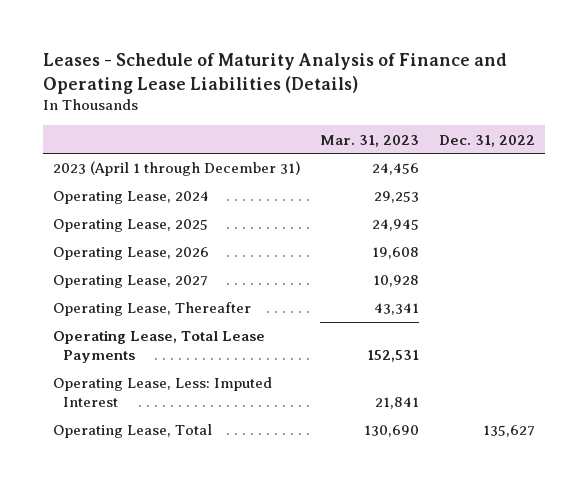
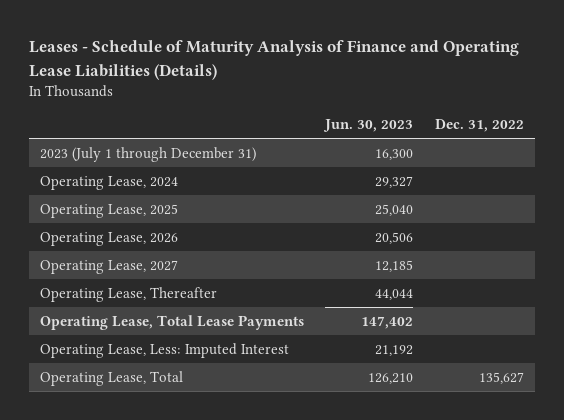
[320,134,420,147] Mar. 31, 2023 -> none
none -> [323,119,414,133] Jun. 30, 2023
[52,161,301,177] 2023 (April 1 through December 31) -> [39,146,256,162] 2023 (July 1 through December 31)

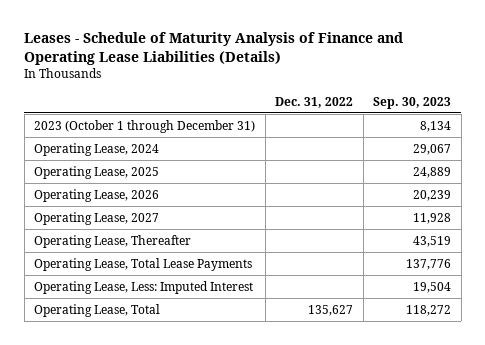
[323,119,414,133] Jun. 30, 2023 -> none
none -> [373,97,452,110] Sep. 30, 2023
[39,146,256,162] 2023 (July 1 through December 31) -> [34,119,256,133] 2023 (October 1 through December 31)

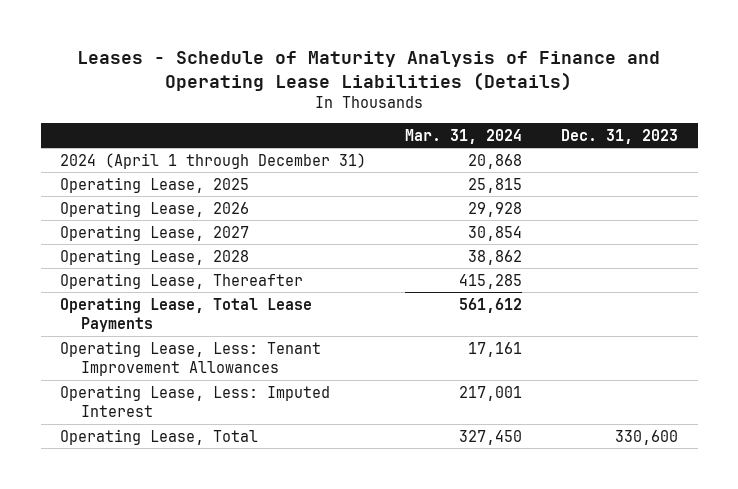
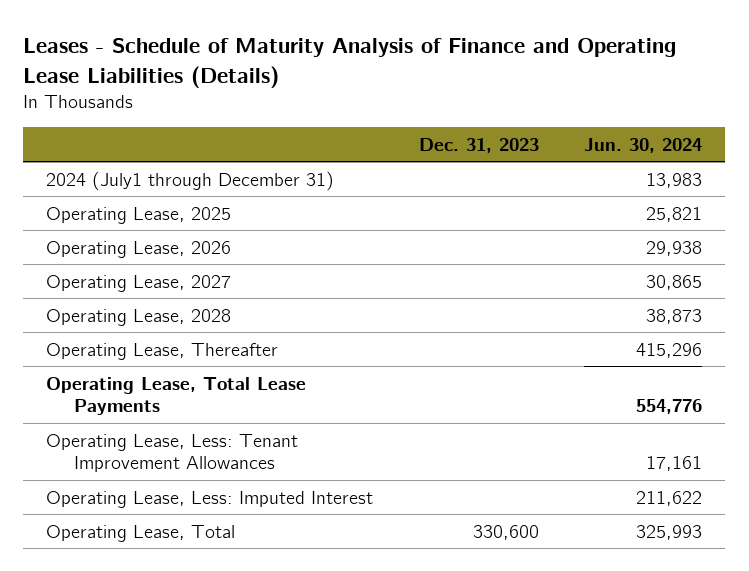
[405,128,523,144] Mar. 31, 2024 -> none
none -> [584,137,703,153] Jun. 30, 2024
[60,152,367,169] 2024 (April 1 through December 31) -> [46,170,335,191] 2024 (July1 through December 31)

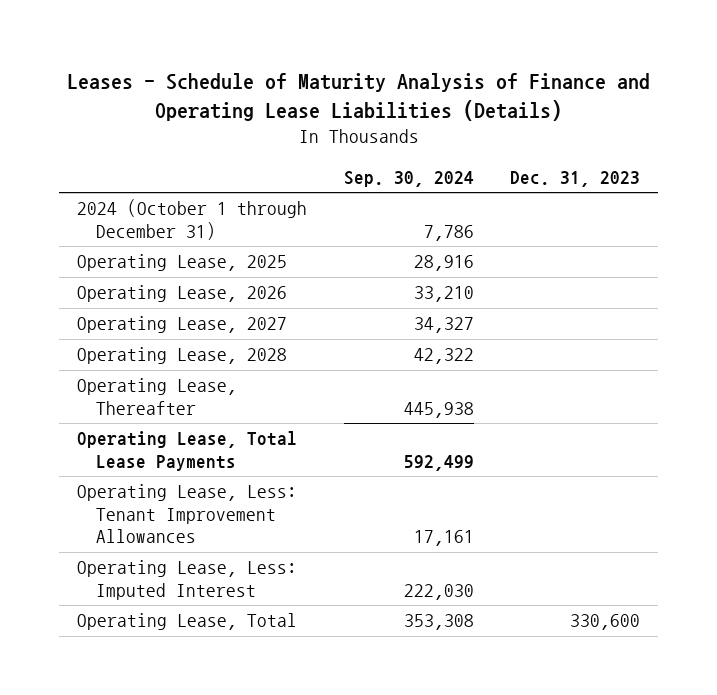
[584,137,703,153] Jun. 30, 2024 -> none
none -> [343,170,474,187] Sep. 30, 2024
[46,170,335,191] 2024 (July1 through December 31) -> [76,199,307,240] 2024 (October 1 through December 31)

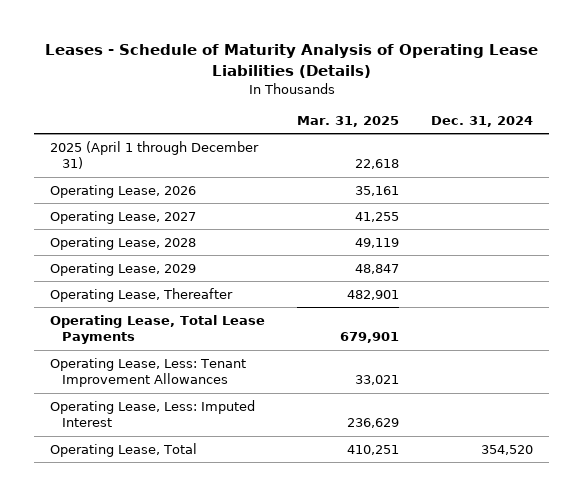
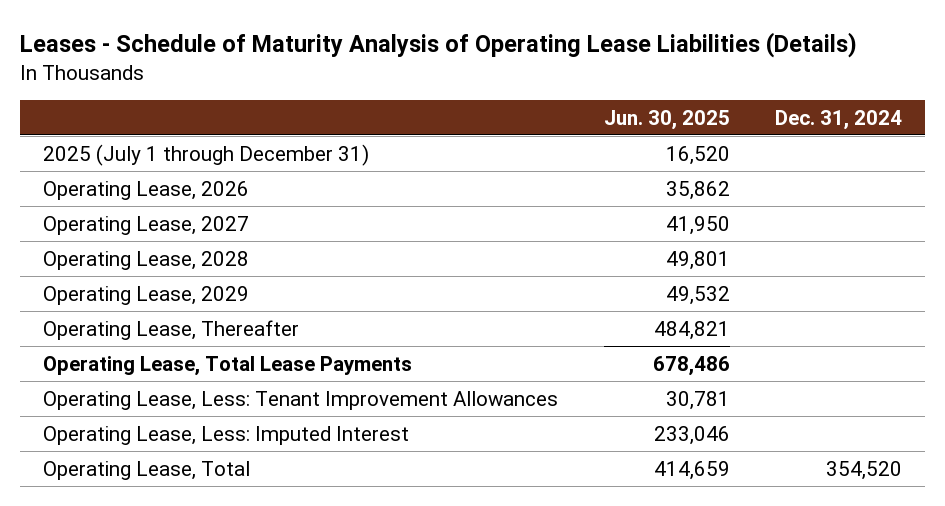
[297,115,400,127] Mar. 31, 2025 -> none
none -> [603,109,730,130] Jun. 30, 2025
[50,140,260,170] 2025 (April 1 through December 31) -> [43,143,370,166] 2025 (July 1 through December 31)

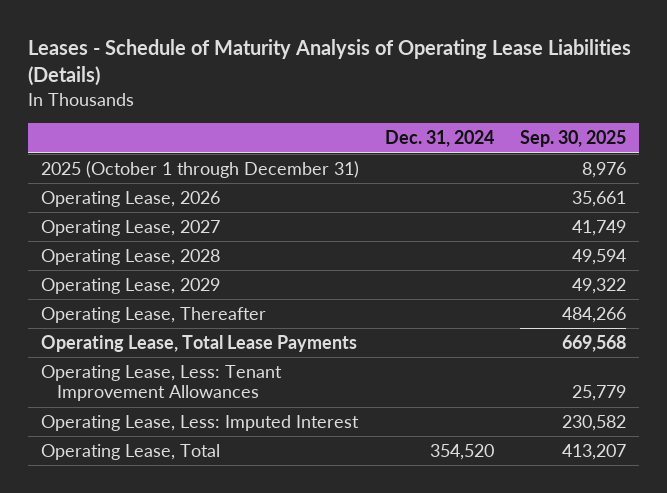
[603,109,730,130] Jun. 30, 2025 -> none
none -> [519,130,626,148] Sep. 30, 2025
[43,143,370,166] 2025 (July 1 through December 31) -> [41,160,360,178] 2025 (October 1 through December 31)

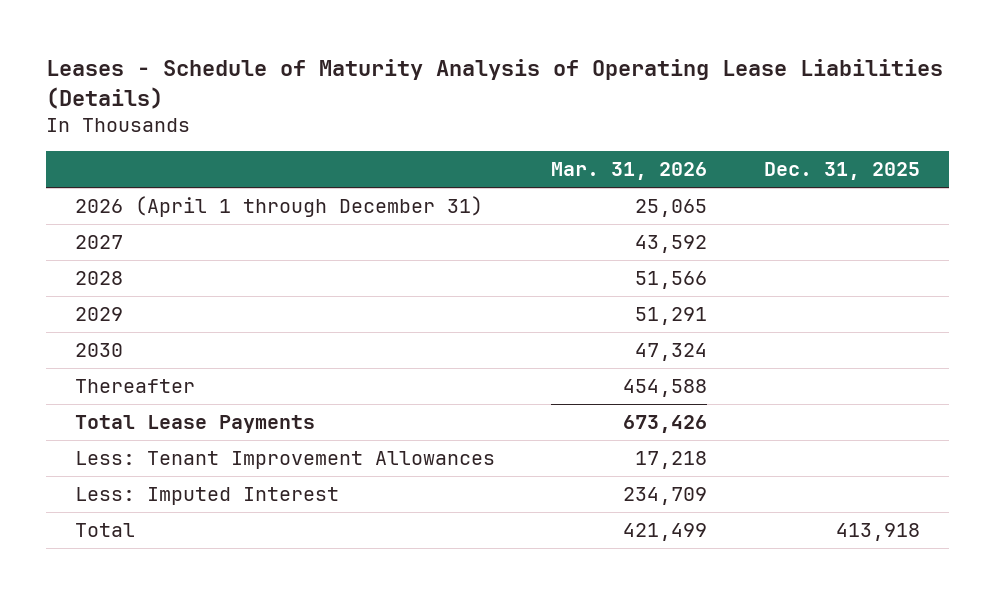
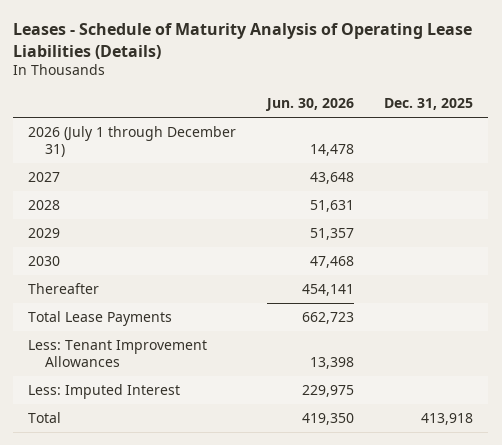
[551,162,708,181] Mar. 31, 2026 -> none
none -> [264,98,354,112] Jun. 30, 2026
[74,196,483,218] 2026 (April 1 through December 31) -> [28,126,237,158] 2026 (July 1 through December 31)

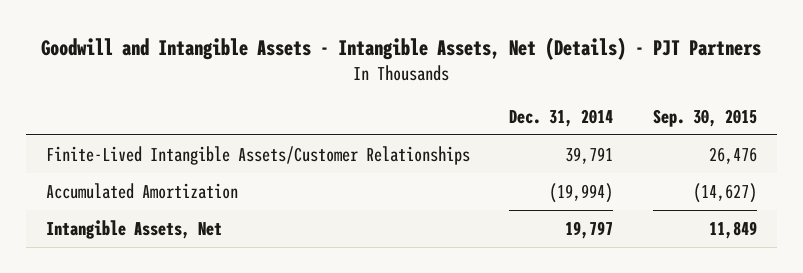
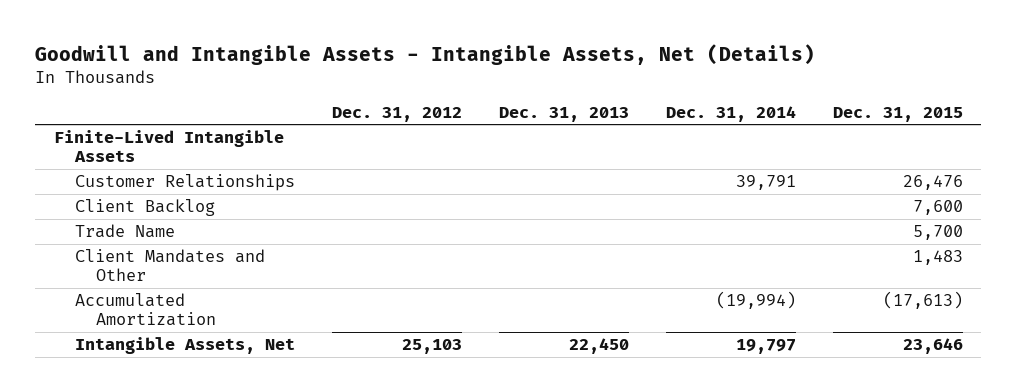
[41,36,762,60] Goodwill and Intangible Assets - Intangible Assets, Net (Details) - PJT Partners -> [35,43,816,65] Goodwill and Intangible Assets - Intangible Assets, Net (Details)
[652,108,757,127] Sep. 30, 2015 -> none
none -> [331,106,462,122] Dec. 31, 2012
none -> [498,106,629,122] Dec. 31, 2013
none -> [832,106,963,122] Dec. 31, 2015
none -> [53,130,284,163] Finite-Lived Intangible Assets
[45,145,470,165] Finite-Lived Intangible Assets/Customer Relationships -> [75,174,296,192] Customer Relationships
none -> [75,199,216,217] Client Backlog
none -> [75,224,176,239] Trade Name
none -> [75,249,266,282] Client Mandates and Other

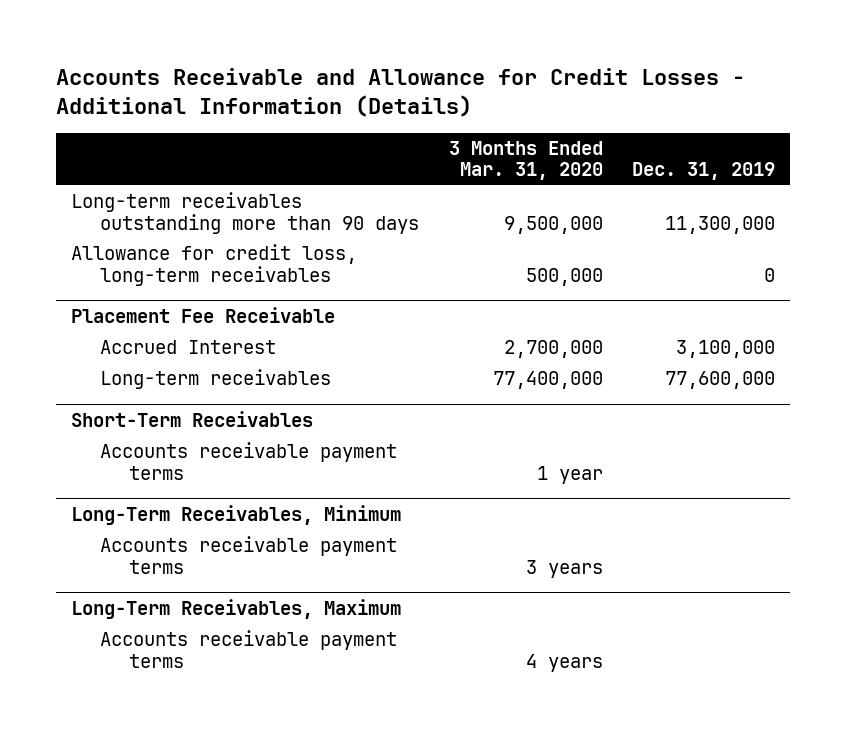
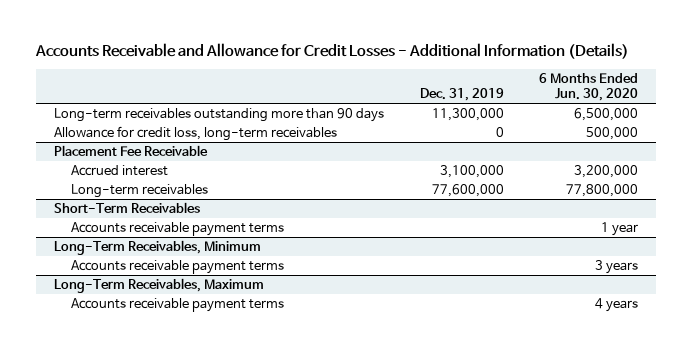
[448,140,603,181] 3 Months Ended Mar. 31, 2020 -> none
none -> [539,72,639,102] 6 Months Ended Jun. 30, 2020
[100,340,277,355] Accrued Interest -> [70,165,168,177] Accrued interest

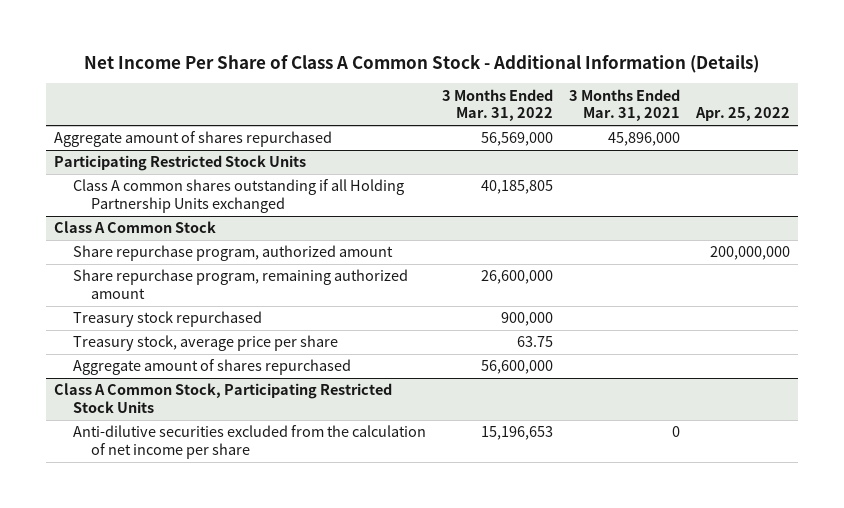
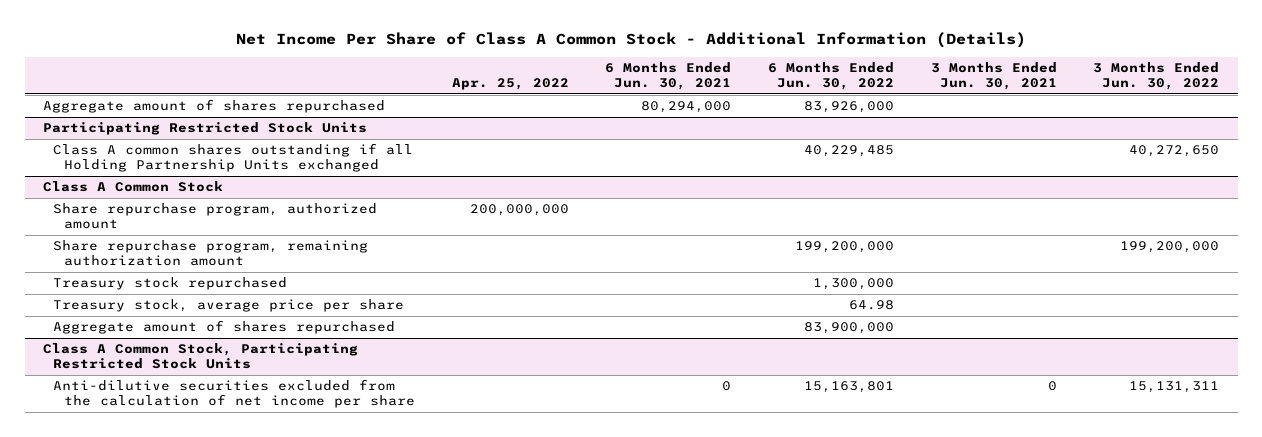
[441,88,553,122] 3 Months Ended Mar. 31, 2022 -> none
[568,88,680,122] 3 Months Ended Mar. 31, 2021 -> none
none -> [605,62,732,91] 6 Months Ended Jun. 30, 2021
none -> [768,62,895,91] 6 Months Ended Jun. 30, 2022
none -> [930,62,1057,91] 3 Months Ended Jun. 30, 2021
none -> [1093,62,1220,91] 3 Months Ended Jun. 30, 2022
[72,269,408,300] Share repurchase program, remaining authorized amount -> [53,240,369,267] Share repurchase program, remaining authorization amount

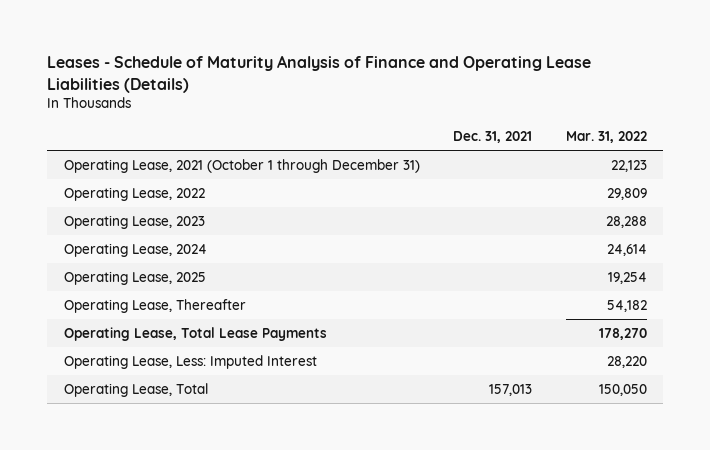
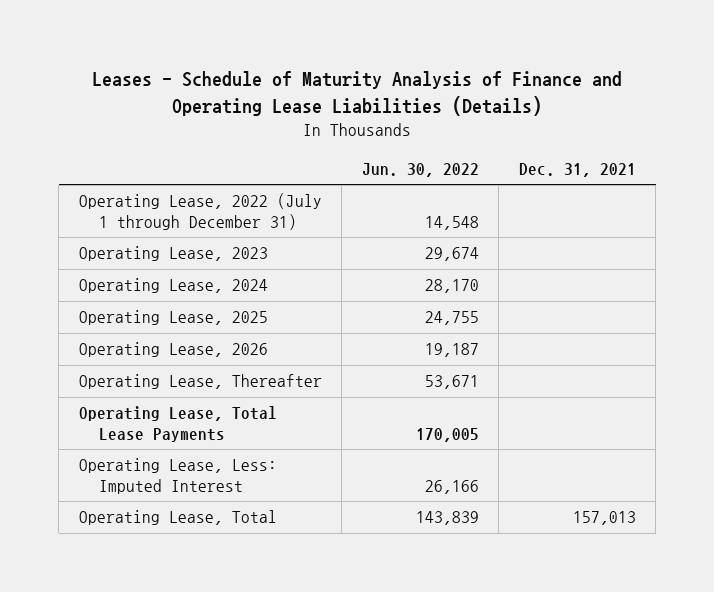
[565,130,647,143] Mar. 31, 2022 -> none
none -> [361,162,479,177] Jun. 30, 2022
[63,187,205,202] Operating Lease, 2022 -> none
[63,159,420,174] Operating Lease, 2021 (October 1 through December 31) -> [78,193,322,230] Operating Lease, 2022 (July 1 through December 31)
none -> [78,342,268,358] Operating Lease, 2026

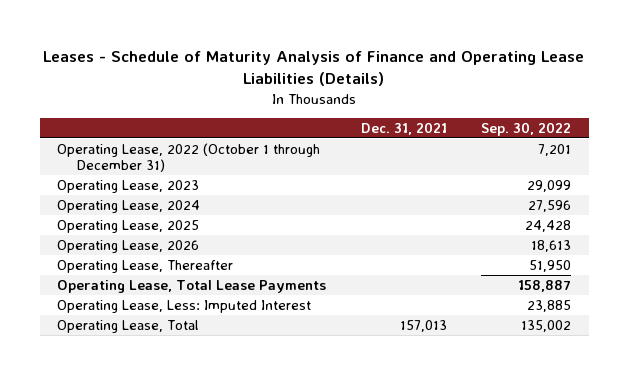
[361,162,479,177] Jun. 30, 2022 -> none
none -> [481,121,572,136] Sep. 30, 2022
[78,193,322,230] Operating Lease, 2022 (July 1 through December 31) -> [57,142,321,173] Operating Lease, 2022 (October 1 through December 31)

